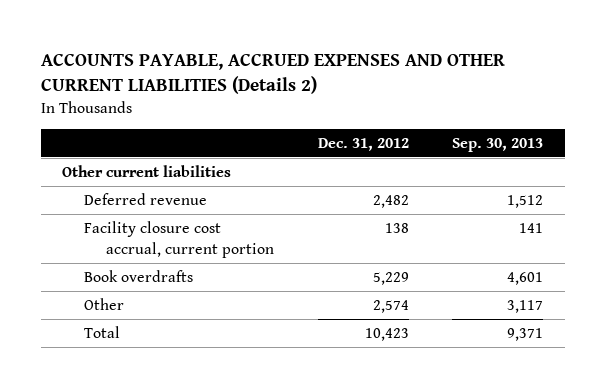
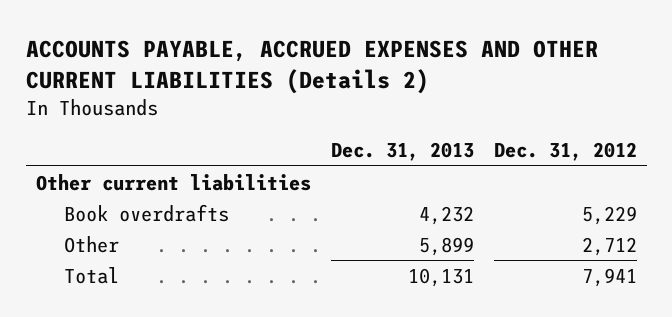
[452,137,544,152] Sep. 30, 2013 -> none
none -> [330,142,474,162] Dec. 31, 2013
[84,193,208,206] Deferred revenue -> none
[84,221,275,258] Facility closure cost accrual, current portion -> none
[372,300,409,314] 2,574 -> [581,236,637,256] 2,712
[364,328,409,342] 10,423 -> [581,267,637,287] 7,941

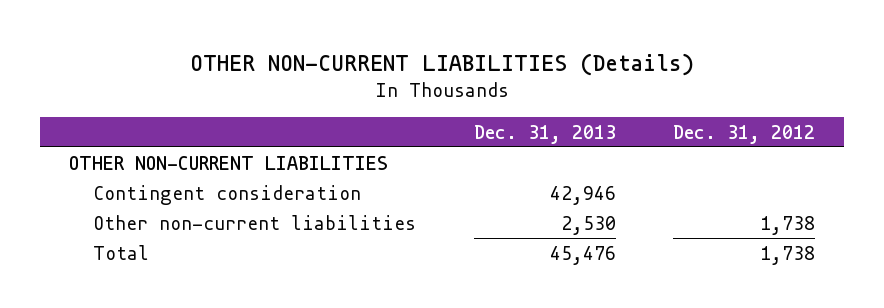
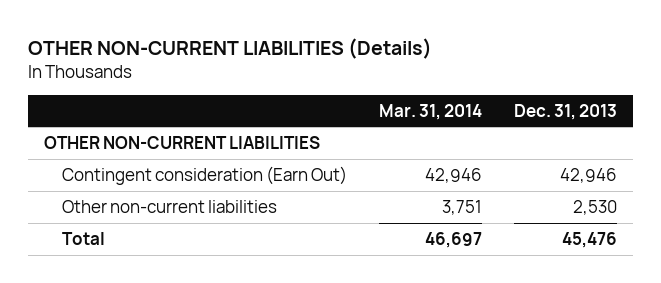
[672,124,815,144] Dec. 31, 2012 -> none
none -> [379,103,483,120] Mar. 31, 2014
[93,184,362,205] Contingent consideration -> [62,166,348,186] Contingent consideration (Earn Out)

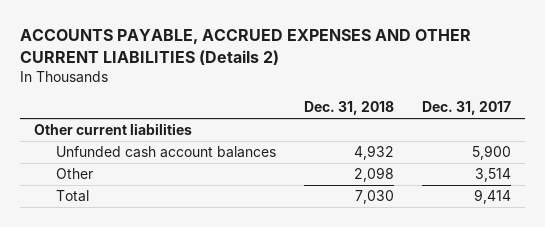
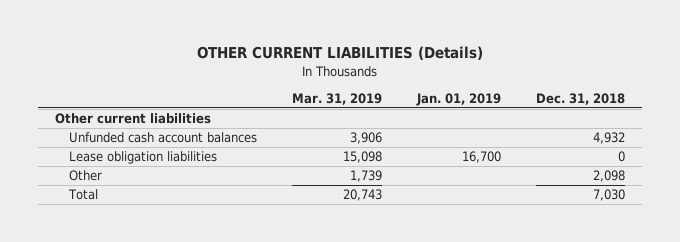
[19,29,471,66] ACCOUNTS PAYABLE, ACCRUED EXPENSES AND OTHER CURRENT LIABILITIES (Details 2) -> [197,46,484,61] OTHER CURRENT LIABILITIES (Details)
[422,101,512,116] Dec. 31, 2017 -> none
none -> [292,93,383,106] Mar. 31, 2019
none -> [415,93,501,107] Jan. 01, 2019
none -> [69,151,218,165] Lease obligation liabilities

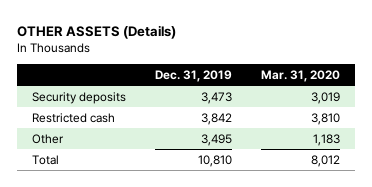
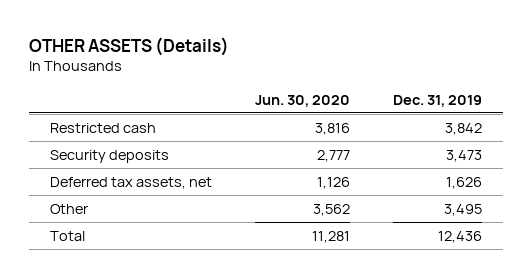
[261,69,341,82] Mar. 31, 2020 -> none
none -> [254,94,350,107] Jun. 30, 2020
[31,91,126,104] Security deposits -> [50,149,170,163] Security deposits
none -> [50,176,213,189] Deferred tax assets, net
[198,154,233,167] 10,810 -> [437,230,482,243] 12,436

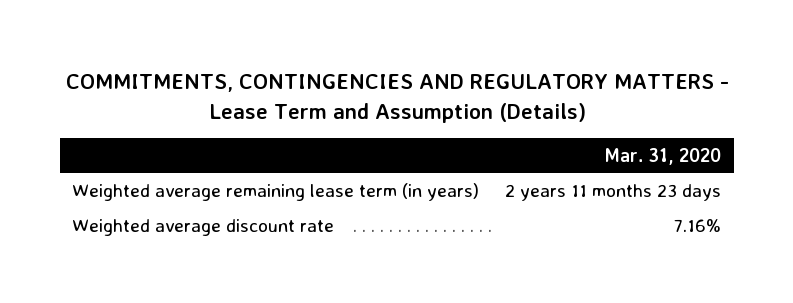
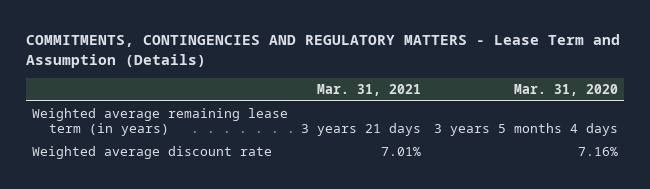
none -> [316,84,421,97] Mar. 31, 2021
[504,183,721,201] 2 years 11 months 23 days -> [433,122,618,136] 3 years 5 months 4 days

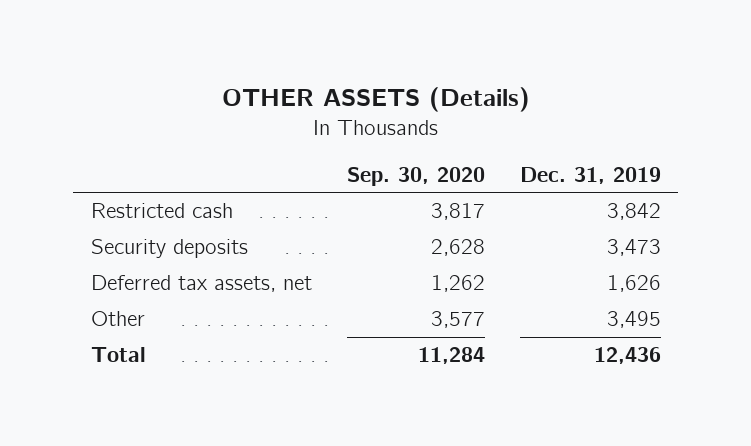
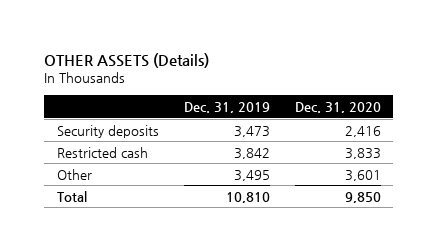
[346,166,485,186] Sep. 30, 2020 -> none
none -> [294,102,381,114] Dec. 31, 2020
[90,275,312,293] Deferred tax assets, net -> none
[90,203,233,219] Restricted cash -> [56,146,148,158] Restricted cash
[593,347,661,365] 12,436 -> [225,191,270,203] 10,810

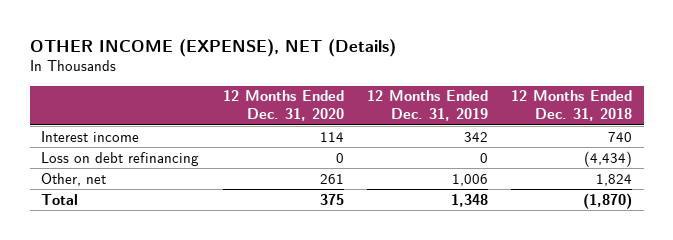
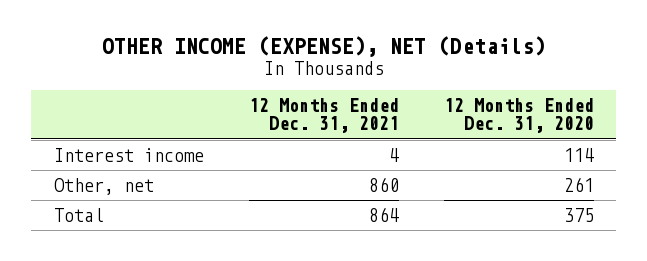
[366,90,488,122] 12 Months Ended Dec. 31, 2019 -> none
[510,90,632,122] 12 Months Ended Dec. 31, 2018 -> none
none -> [248,97,399,134] 12 Months Ended Dec. 31, 2021
[41,151,200,166] Loss on debt refinancing -> none

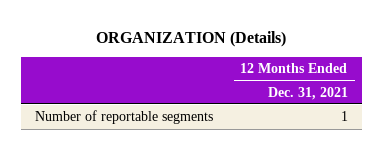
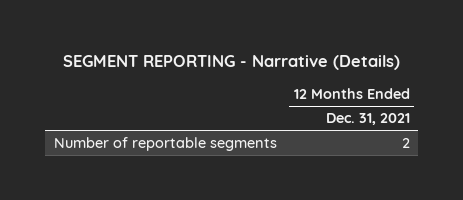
[96,30,287,47] ORGANIZATION (Details) -> [62,55,400,71] SEGMENT REPORTING - Narrative (Details)
[340,111,348,122] 1 -> [401,138,410,149] 2

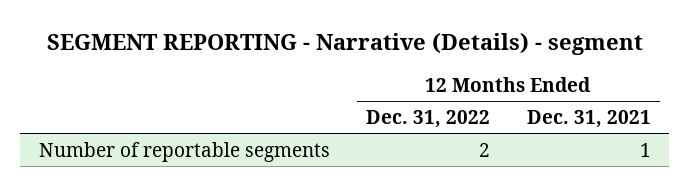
[62,55,400,71] SEGMENT REPORTING - Narrative (Details) -> [46,32,643,55] SEGMENT REPORTING - Narrative (Details) - segment
none -> [366,110,491,129] Dec. 31, 2022
[401,138,410,149] 2 -> [639,142,651,157] 1

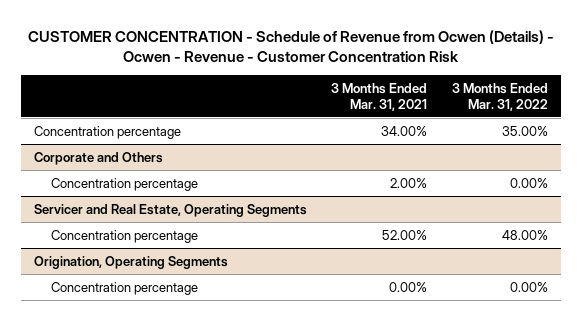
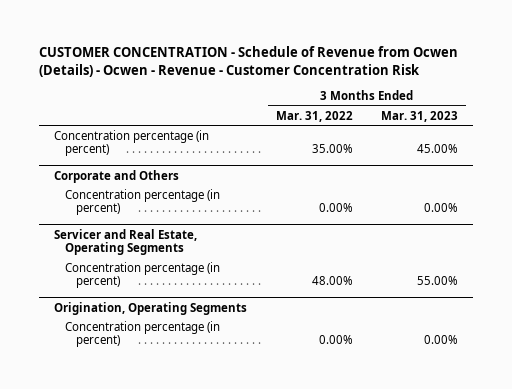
[331,82,428,111] 3 Months Ended Mar. 31, 2021 -> none
none -> [381,110,459,122] Mar. 31, 2023
[33,125,181,139] Concentration percentage -> [53,129,209,157] Concentration percentage (in percent)
[51,177,199,191] Concentration percentage -> [64,188,220,216] Concentration percentage (in percent)
[51,229,199,243] Concentration percentage -> [64,261,220,289] Concentration percentage (in percent)
[51,281,199,295] Concentration percentage -> [64,320,220,348] Concentration percentage (in percent)

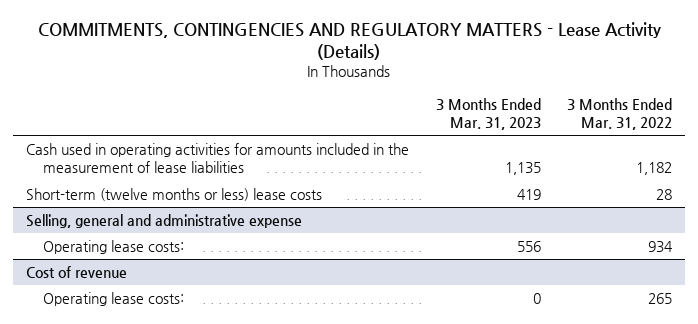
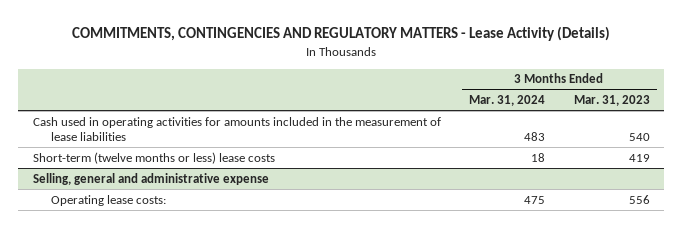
[566,97,672,131] 3 Months Ended Mar. 31, 2022 -> none
none -> [469,94,546,106] Mar. 31, 2024
[504,162,541,176] 1,135 -> [628,132,650,141] 540
[26,266,128,279] Cost of revenue -> none
[43,292,185,307] Operating lease costs: -> none

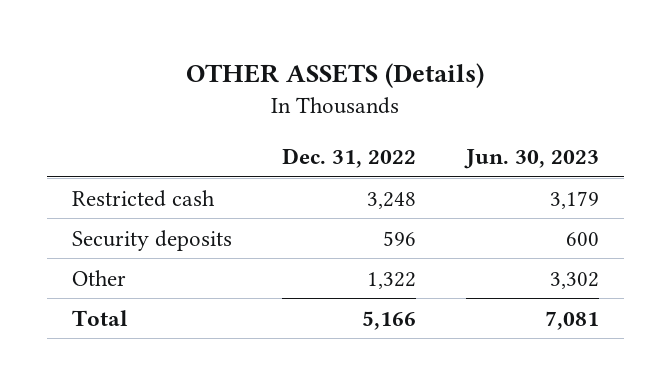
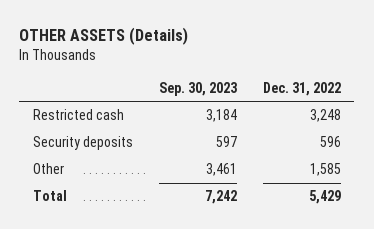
[463,148,599,169] Jun. 30, 2023 -> none
none -> [158,81,237,96] Sep. 30, 2023
[366,271,416,289] 1,322 -> [310,163,342,177] 1,585
[361,310,416,330] 5,166 -> [309,190,342,205] 5,429

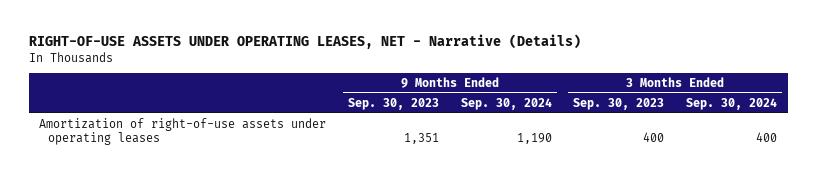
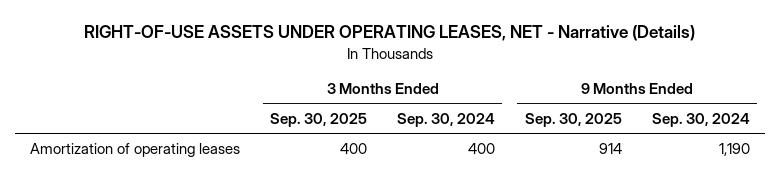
[347,97,439,110] Sep. 30, 2023 -> none
[573,97,665,110] Sep. 30, 2023 -> none
none -> [270,112,368,127] Sep. 30, 2025
none -> [524,112,622,127] Sep. 30, 2025
[39,117,327,146] Amortization of right-of-use assets under operating leases -> [30,143,241,158] Amortization of operating leases

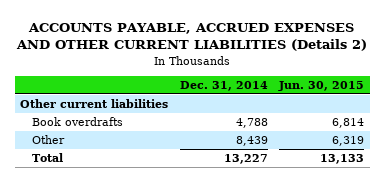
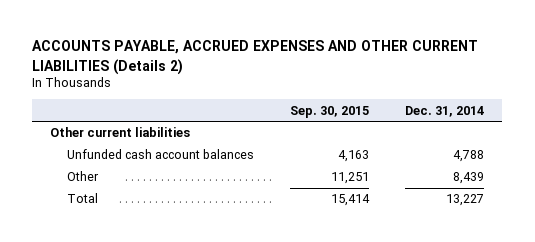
[277,80,364,91] Jun. 30, 2015 -> none
none -> [289,105,369,118] Sep. 30, 2015
[32,117,124,127] Book overdrafts -> [66,149,254,160] Unfunded cash account balances

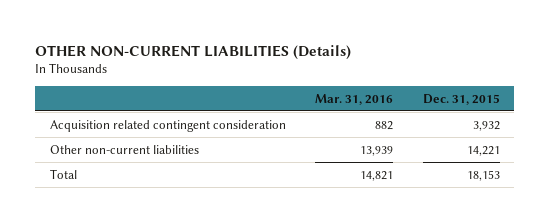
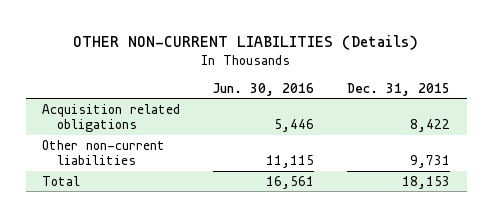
[315,93,394,105] Mar. 31, 2016 -> none
none -> [213,82,315,96] Jun. 30, 2016
[50,119,287,132] Acquisition related contingent consideration -> [42,103,181,133] Acquisition related obligations
[472,120,500,131] 3,932 -> [410,119,451,133] 8,422
[466,145,500,156] 14,221 -> [410,155,451,169] 9,731

